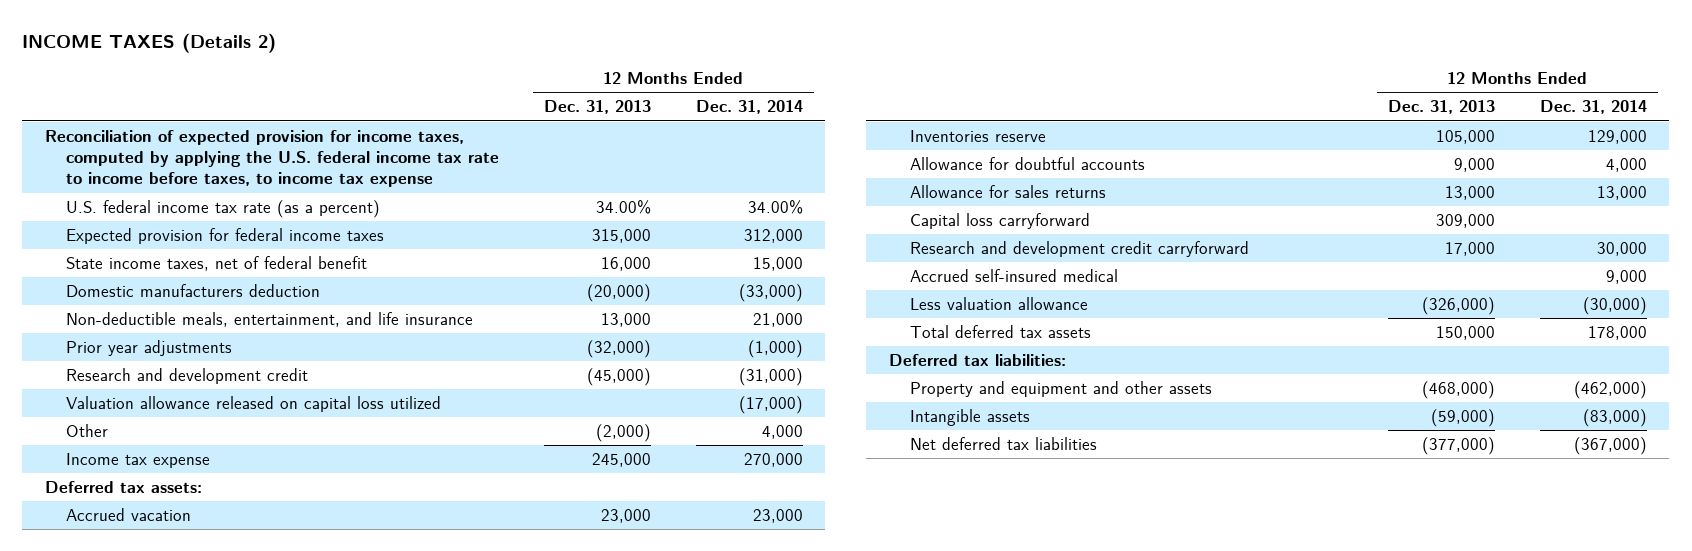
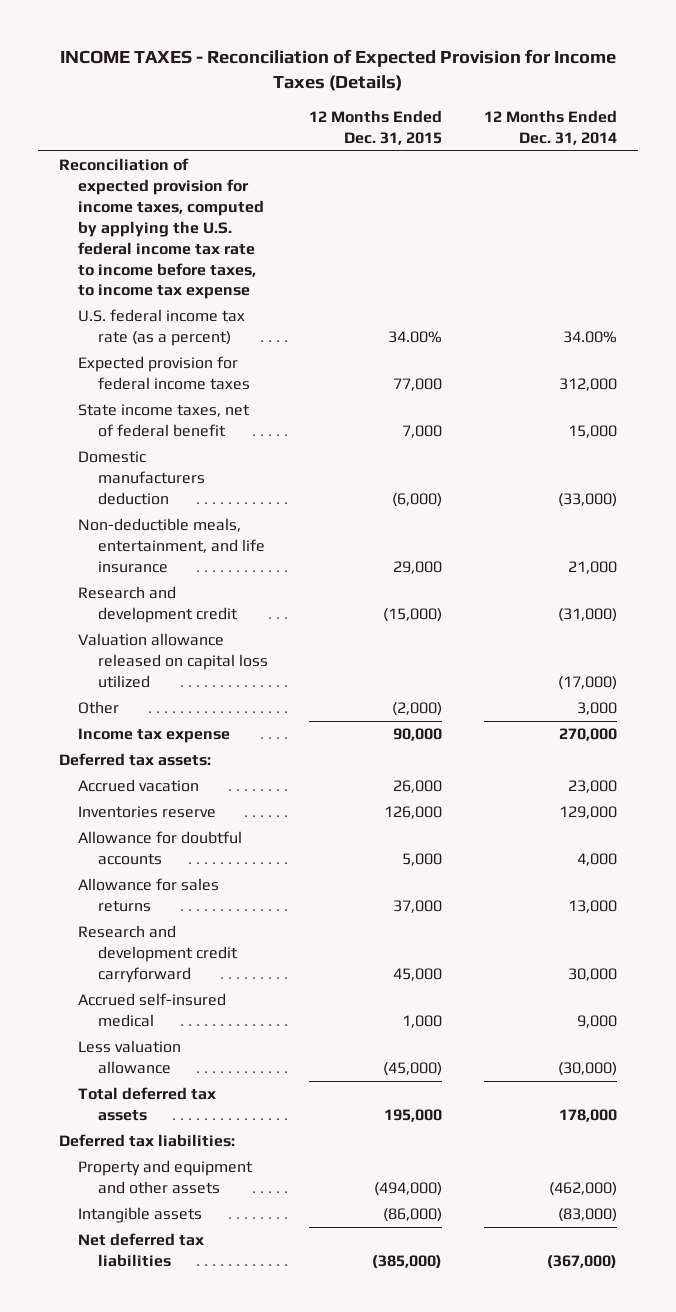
[22,32,277,53] INCOME TAXES (Details 2) -> [59,48,616,91] INCOME TAXES - Reconciliation of Expected Provision for Income Taxes (Details)
[544,100,652,115] Dec. 31, 2013 -> none
none -> [309,110,443,145] 12 Months Ended Dec. 31, 2015
[66,339,233,356] Prior year adjustments -> none
[761,424,803,439] 4,000 -> [577,702,618,716] 3,000
[909,212,1090,229] Capital loss carryforward -> none

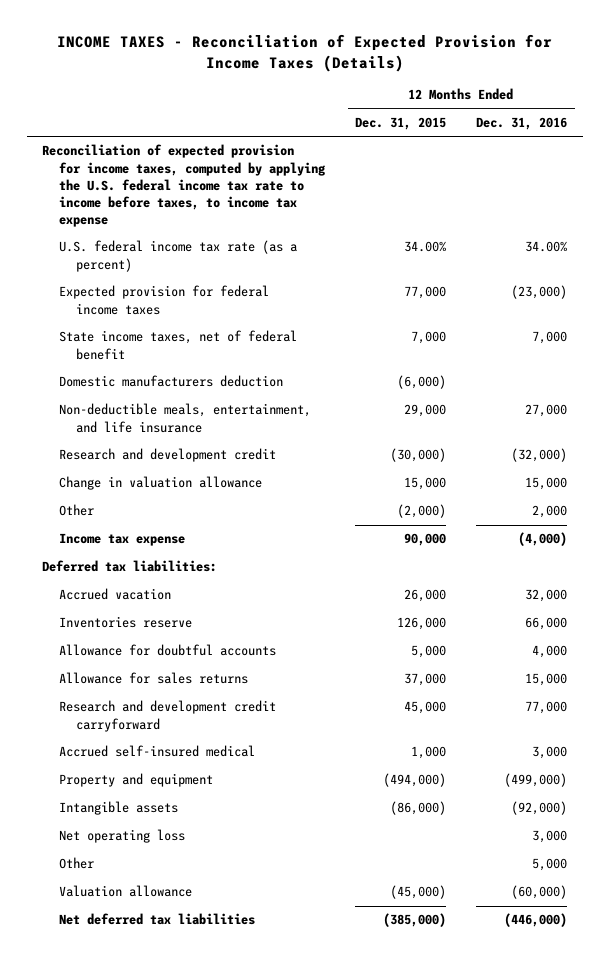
[484,110,618,145] 12 Months Ended Dec. 31, 2014 -> none
none -> [476,116,568,130] Dec. 31, 2016
[78,633,268,689] Valuation allowance released on capital loss utilized -> none
[383,608,443,623] (15,000) -> [390,448,447,463] (30,000)
none -> [58,476,262,491] Change in valuation allowance
[58,753,211,767] Deferred tax assets: -> none
[58,1134,235,1148] Deferred tax liabilities: -> [41,560,217,573] Deferred tax liabilities:
[78,1040,182,1075] Less valuation allowance -> none
[78,1087,217,1122] Total deferred tax assets -> none
[78,1160,254,1195] Property and equipment and other assets -> [58,773,213,788] Property and equipment
none -> [58,829,185,844] Net operating loss
none -> [58,857,94,870] Other
none -> [58,885,192,898] Valuation allowance

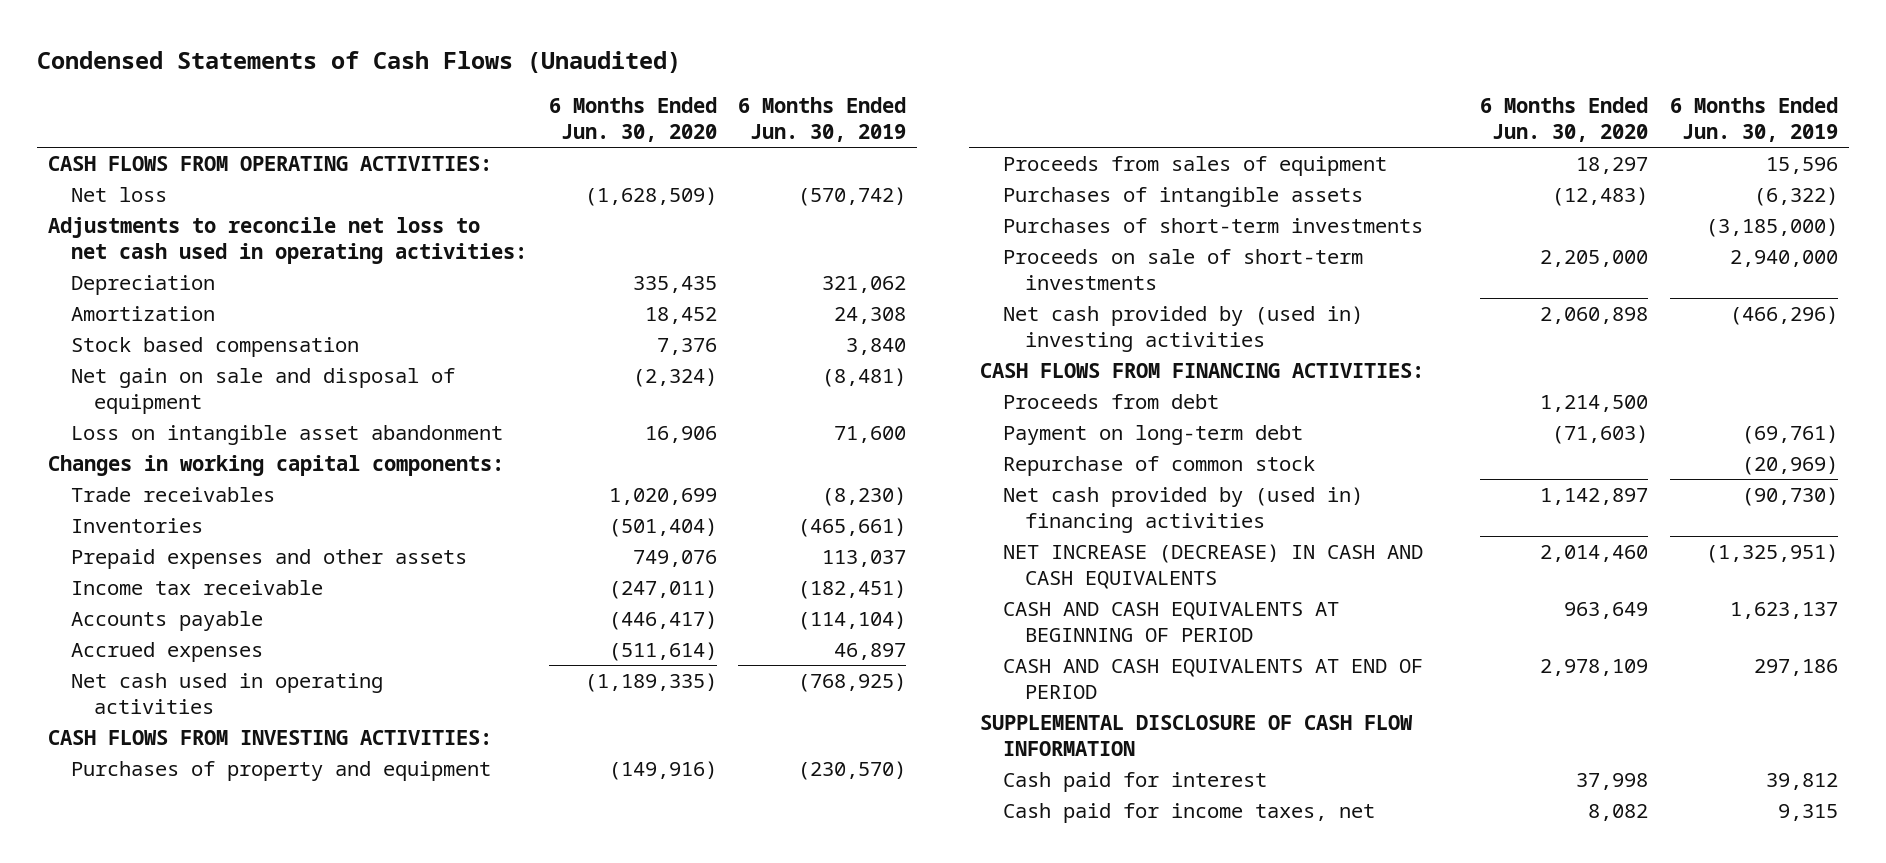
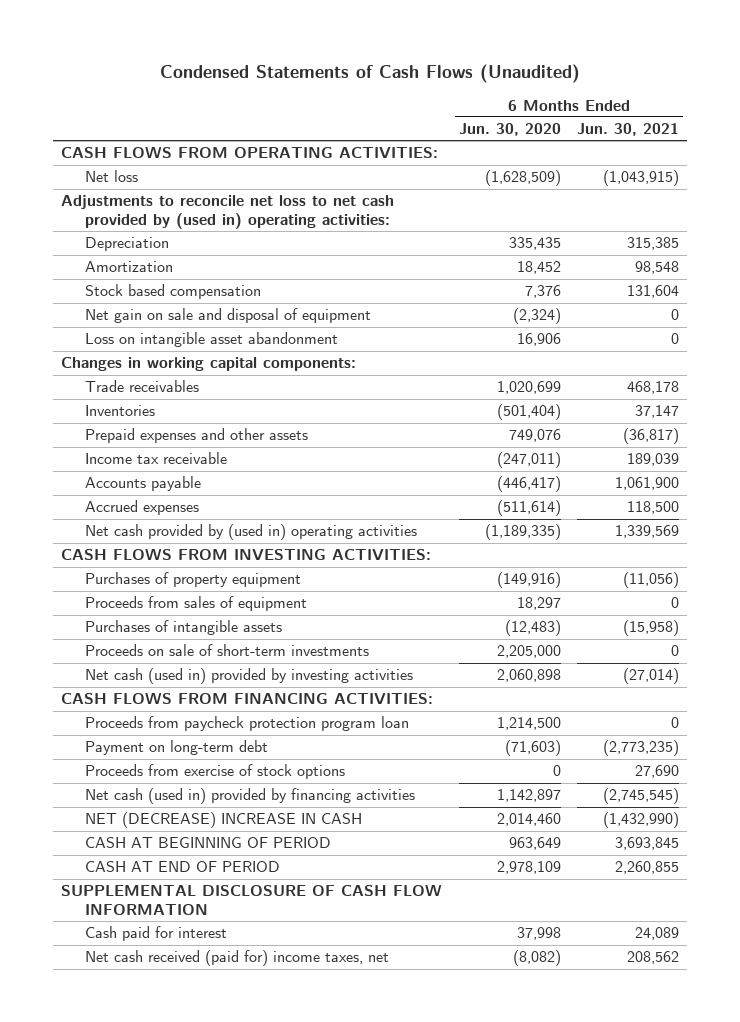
[738,96,907,142] 6 Months Ended Jun. 30, 2019 -> none
none -> [576,123,679,137] Jun. 30, 2021
[48,217,527,265] Adjustments to reconcile net loss to net cash used in operating activities: -> [61,195,395,229] Adjustments to reconcile net loss to net cash provided by (used in) operating activities:
[70,673,383,715] Net cash used in operating activities -> [85,524,418,541] Net cash provided by (used in) operating activities
[70,761,491,782] Purchases of property and equipment -> [85,572,302,588] Purchases of property equipment
[1002,218,1423,234] Purchases of short-term investments -> none
[1002,306,1363,353] Net cash provided by (used in) investing activities -> [85,668,414,685] Net cash (used in) provided by investing activities
[1002,394,1219,410] Proceeds from debt -> [85,716,410,732] Proceeds from paycheck protection program loan
[1002,456,1315,477] Repurchase of common stock -> none
none -> [85,764,346,780] Proceeds from exercise of stock options
[1002,487,1363,534] Net cash provided by (used in) financing activities -> [85,788,416,805] Net cash (used in) provided by financing activities
[1002,544,1423,590] NET INCREASE (DECREASE) IN CASH AND CASH EQUIVALENTS -> [85,812,363,829] NET (DECREASE) INCREASE IN CASH
[1002,602,1339,643] CASH AND CASH EQUIVALENTS AT BEGINNING OF PERIOD -> [85,837,332,849] CASH AT BEGINNING OF PERIOD
[1002,659,1423,700] CASH AND CASH EQUIVALENTS AT END OF PERIOD -> [85,861,281,873] CASH AT END OF PERIOD
[1002,803,1375,824] Cash paid for income taxes, net -> [85,950,390,967] Net cash received (paid for) income taxes, net
[1588,804,1649,822] 8,082 -> [512,950,561,967] (8,082)

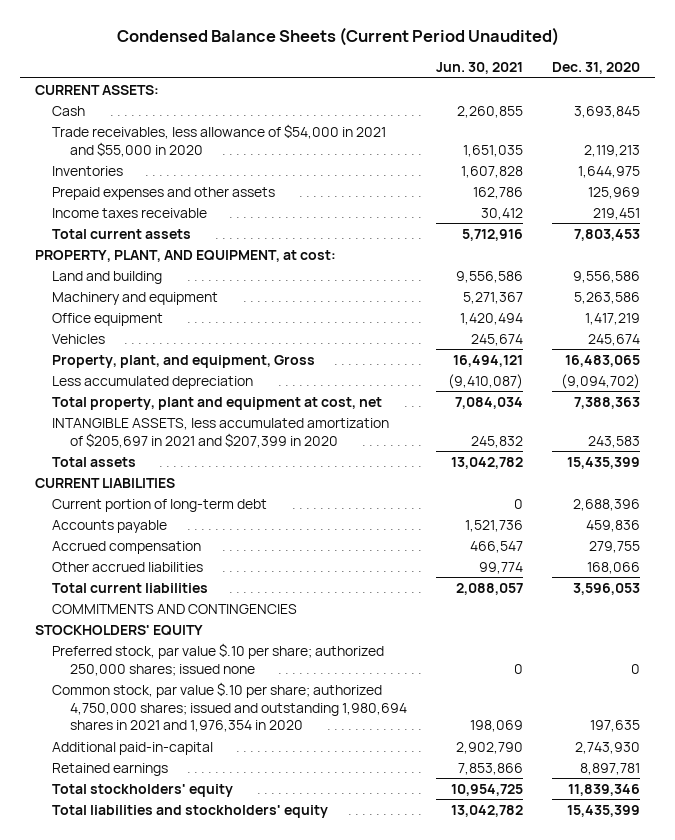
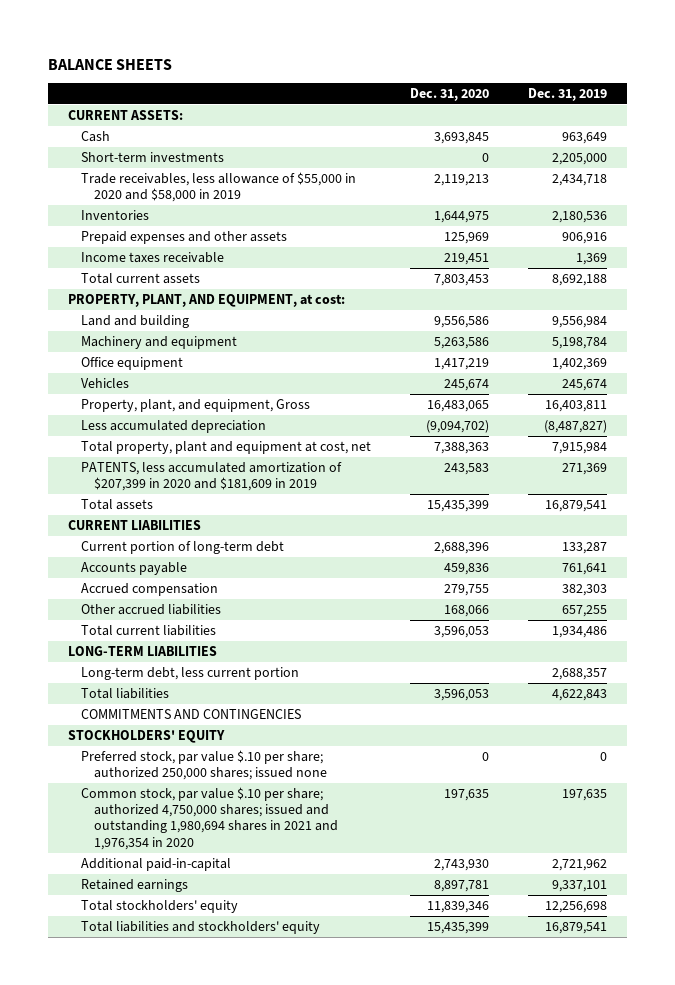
[116,27,559,47] Condensed Balance Sheets (Current Period Unaudited) -> [48,58,173,70] BALANCE SHEETS
[436,62,524,75] Jun. 30, 2021 -> none
none -> [528,88,608,102] Dec. 31, 2019
none -> [80,151,224,162] Short-term investments
[52,123,387,157] Trade receivables, less allowance of $54,000 in 2021 and $55,000 in 2020 -> [80,171,356,203] Trade receivables, less allowance of $55,000 in 2020 and $58,000 in 2019
[52,417,390,448] INTANGIBLE ASSETS, less accumulated amortization of $205,697 in 2021 and $207,399 in 2020 -> [80,461,342,492] PATENTS, less accumulated amortization of $207,399 in 2020 and $181,609 in 2019
none -> [67,645,217,656] LONG-TERM LIABILITIES
none -> [80,666,299,680] Long-term debt, less current portion
none -> [80,687,169,699] Total liabilities

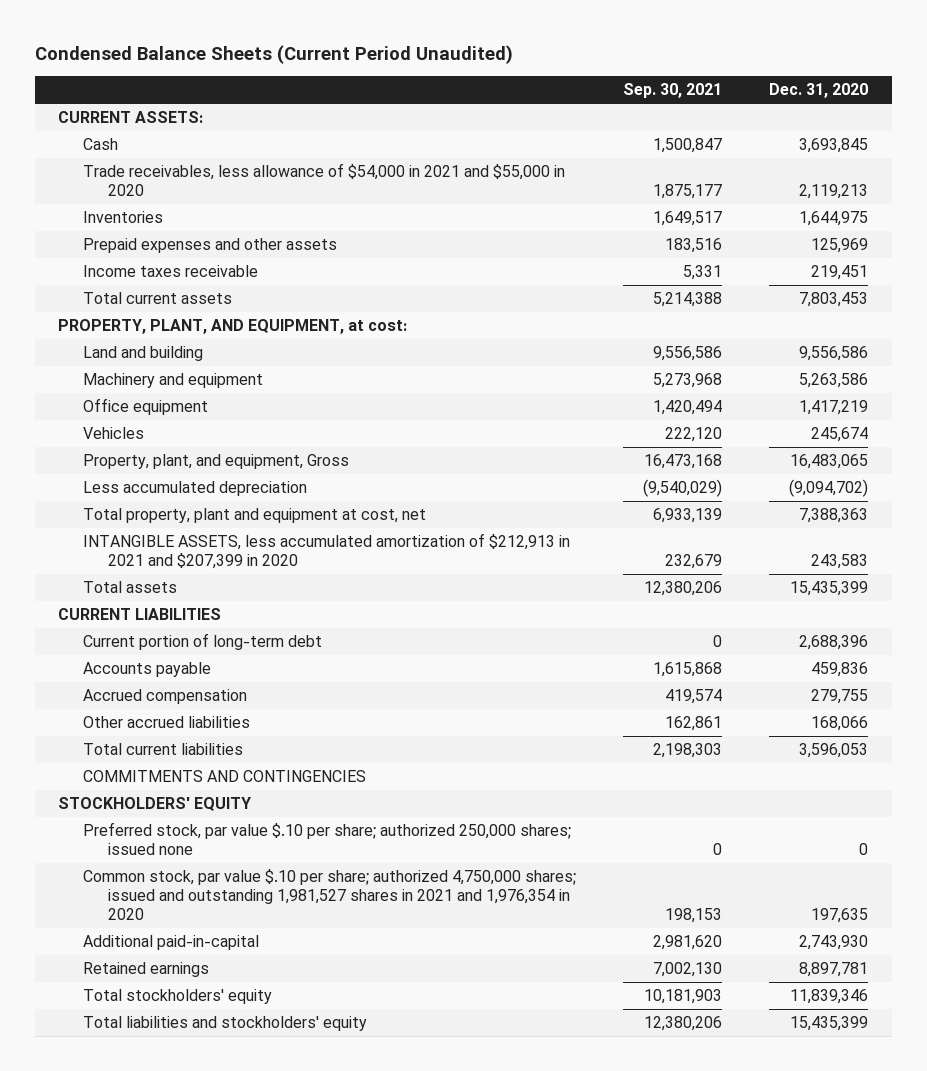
[48,58,173,70] BALANCE SHEETS -> [34,44,513,64] Condensed Balance Sheets (Current Period Unaudited)
[528,88,608,102] Dec. 31, 2019 -> none
none -> [623,83,723,99] Sep. 30, 2021
[80,151,224,162] Short-term investments -> none
[80,171,356,203] Trade receivables, less allowance of $55,000 in 2020 and $58,000 in 2019 -> [83,163,566,197] Trade receivables, less allowance of $54,000 in 2021 and $55,000 in 2020
[80,461,342,492] PATENTS, less accumulated amortization of $207,399 in 2020 and $181,609 in 2019 -> [83,533,571,570] INTANGIBLE ASSETS, less accumulated amortization of $212,913 in 2021 and $207,399 in 2020
[67,645,217,656] LONG-TERM LIABILITIES -> none
[80,666,299,680] Long-term debt, less current portion -> none
[80,687,169,699] Total liabilities -> none
[80,786,338,850] Common stock, par value $.10 per share; authorized 4,750,000 shares; issued and outstanding 1,980,694 shares in 2021 and 1,976,354 in 2020 -> [83,869,577,921] Common stock, par value $.10 per share; authorized 4,750,000 shares; issued and outstanding 1,981,527 shares in 2021 and 1,976,354 in 2020

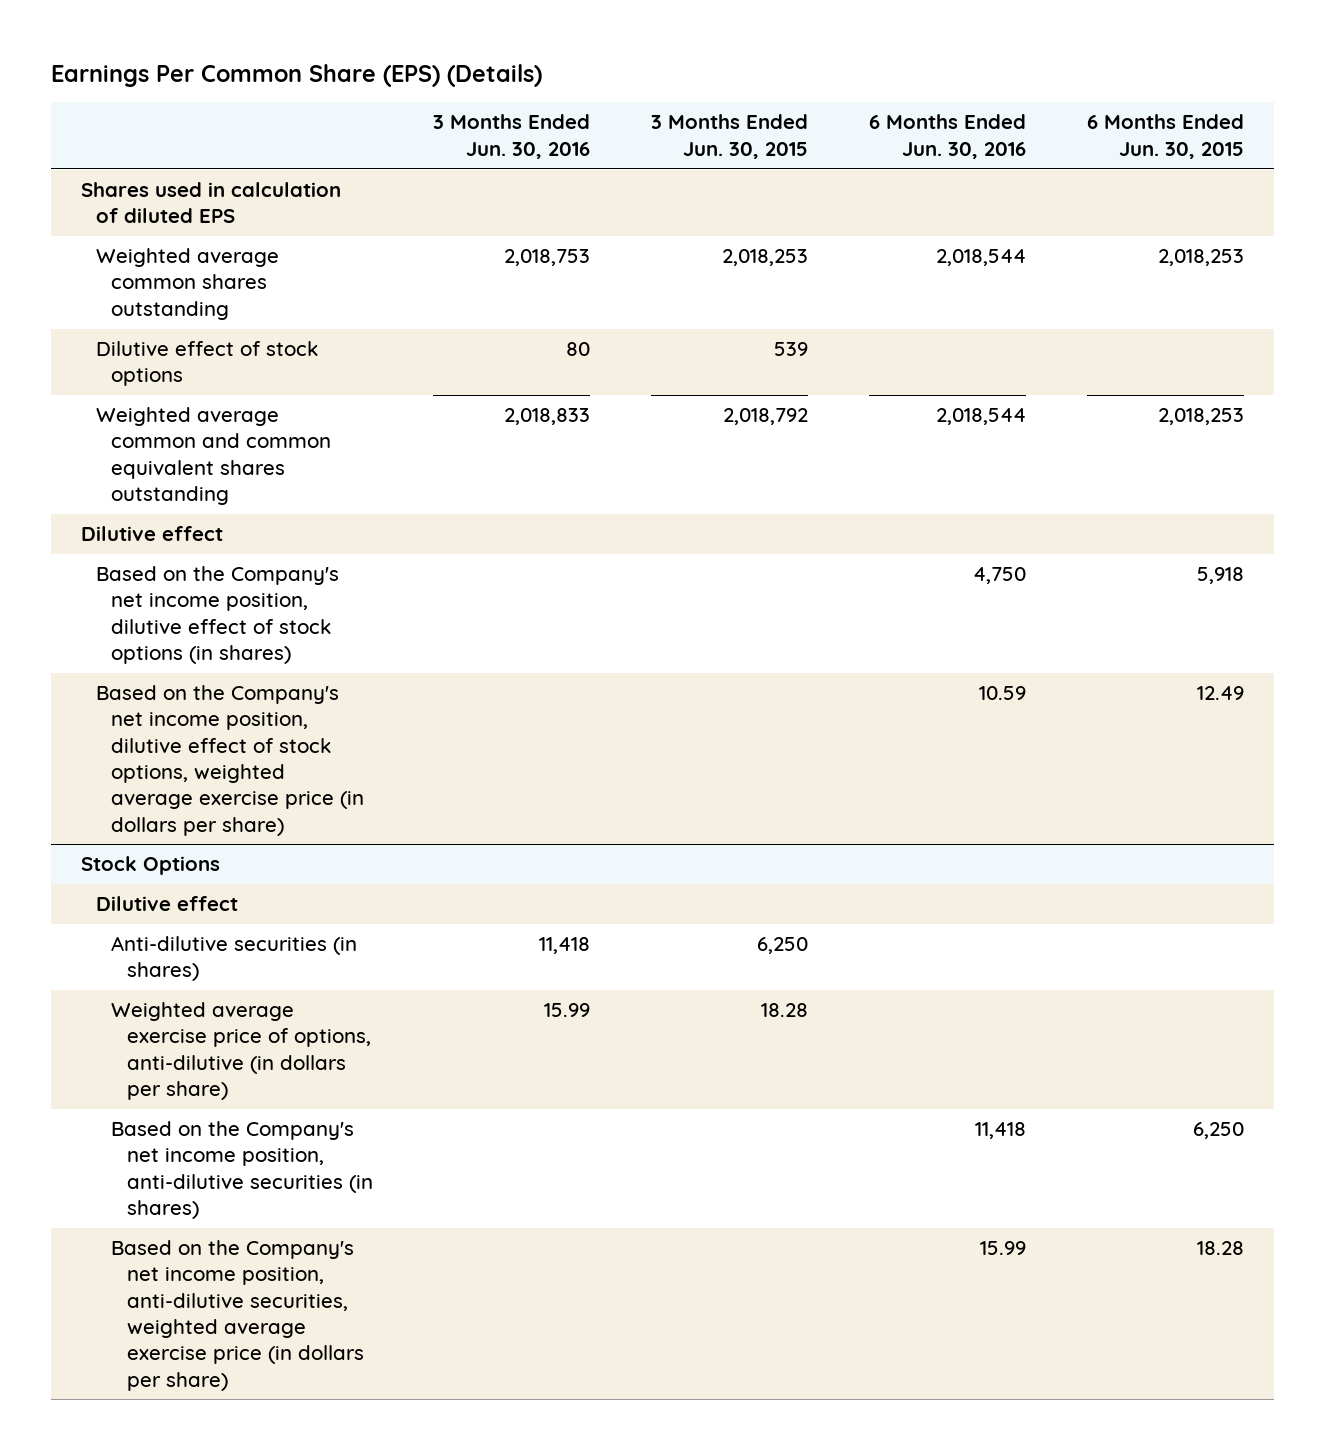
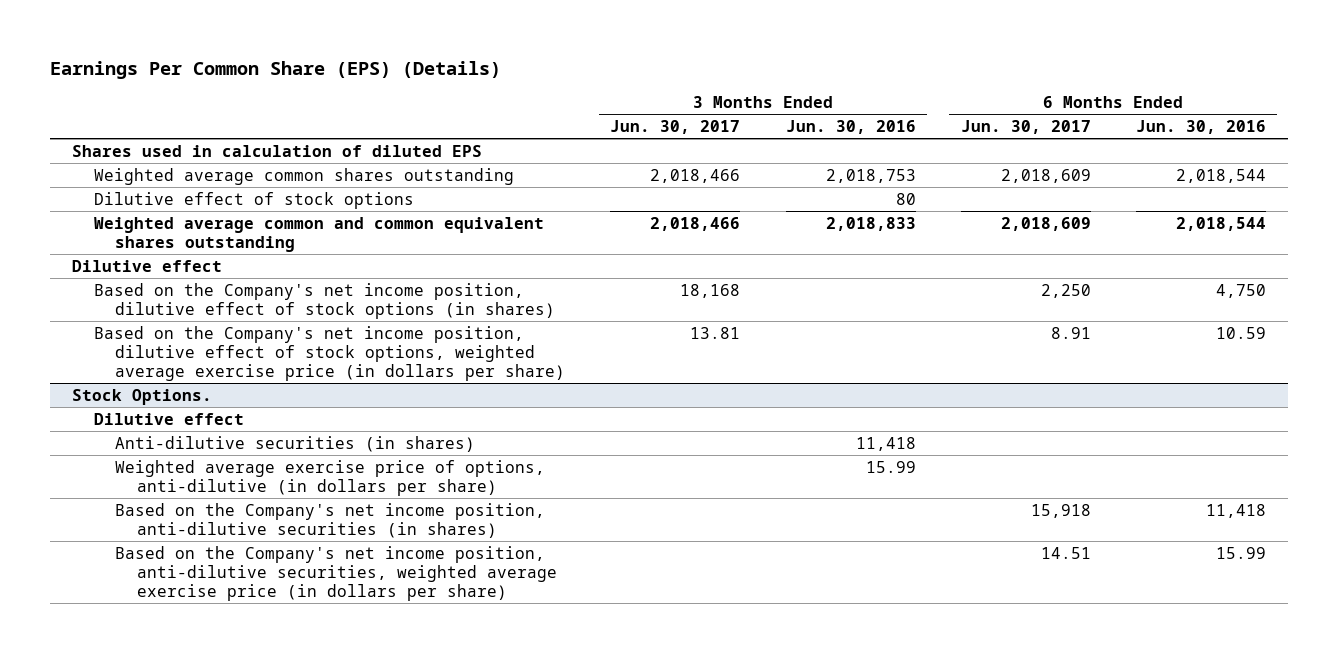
[651,114,809,159] 3 Months Ended Jun. 30, 2015 -> none
[1086,114,1244,159] 6 Months Ended Jun. 30, 2015 -> none
none -> [610,120,741,135] Jun. 30, 2017
none -> [960,120,1091,135] Jun. 30, 2017
[80,856,220,876] Stock Options -> [72,388,213,405] Stock Options.

